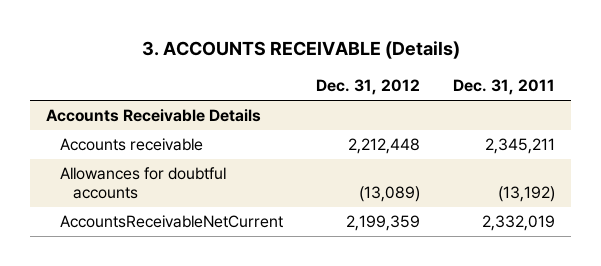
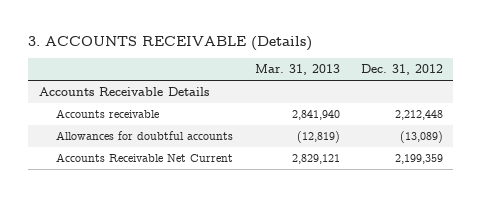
[452,79,555,96] Dec. 31, 2011 -> none
none -> [254,64,340,76] Mar. 31, 2013
[59,215,283,229] AccountsReceivableNetCurrent -> [56,153,234,163] Accounts Receivable Net Current

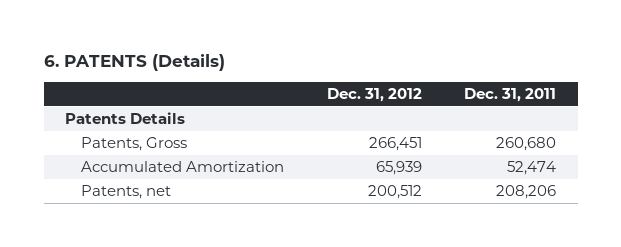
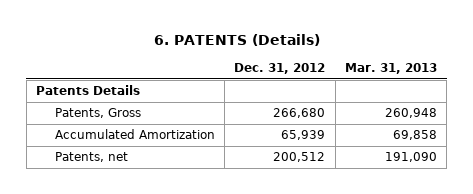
[464,87,557,102] Dec. 31, 2011 -> none
none -> [345,63,438,75] Mar. 31, 2013
[368,137,422,152] 266,451 -> [273,108,326,119] 266,680

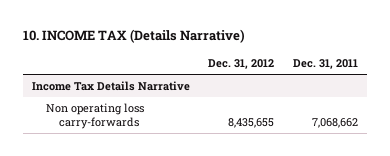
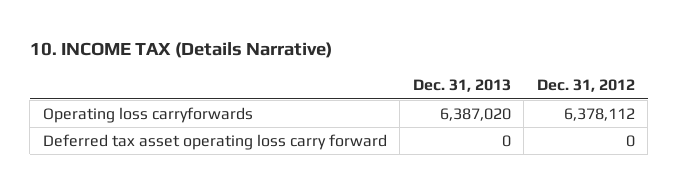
[292,58,358,69] Dec. 31, 2011 -> none
none -> [412,79,511,93] Dec. 31, 2013
[32,81,191,92] Income Tax Details Narrative -> none
[45,103,144,129] Non operating loss carry-forwards -> [42,106,253,123] Operating loss carryforwards
[228,117,275,128] 8,435,655 -> [563,107,635,121] 6,378,112
none -> [42,133,387,150] Deferred tax asset operating loss carry forward

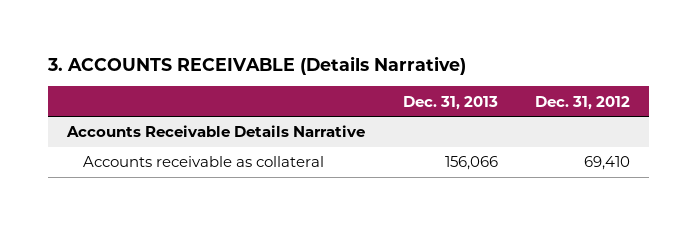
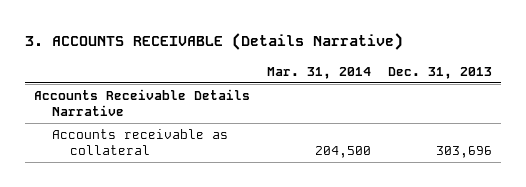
[535,95,631,110] Dec. 31, 2012 -> none
none -> [267,66,372,79] Mar. 31, 2014
[444,156,498,171] 156,066 -> [436,145,493,158] 303,696

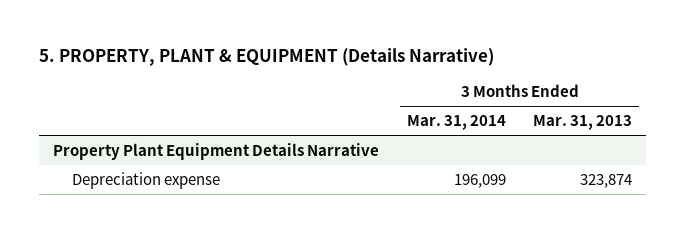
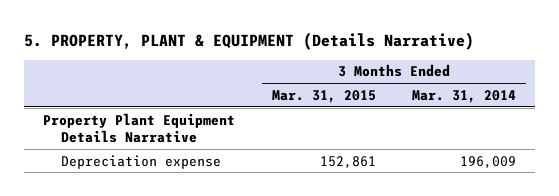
[533,115,633,131] Mar. 31, 2013 -> none
none -> [271,89,376,103] Mar. 31, 2015
[453,173,506,188] 196,099 -> [460,155,517,169] 196,009

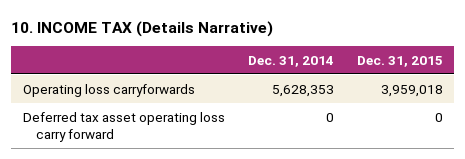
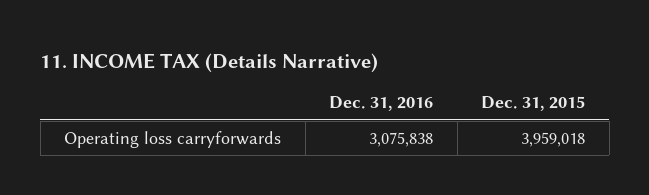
[11,20,274,37] 10. INCOME TAX (Details Narrative) -> [40,52,379,73] 11. INCOME TAX (Details Narrative)
[247,55,334,67] Dec. 31, 2014 -> none
none -> [329,96,434,112] Dec. 31, 2016
[22,111,225,142] Deferred tax asset operating loss carry forward -> none

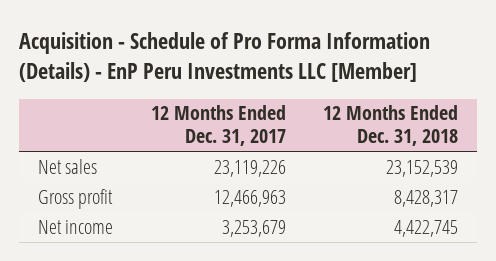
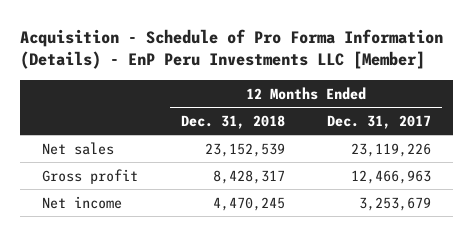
[393,219,458,237] 4,422,745 -> [212,196,285,211] 4,470,245

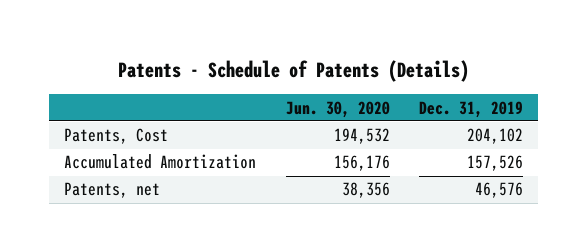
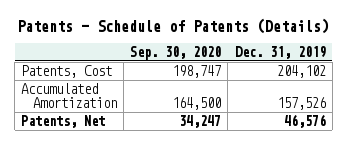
[285,100,390,118] Jun. 30, 2020 -> none
none -> [130,45,222,60] Sep. 30, 2020
[64,182,161,199] Patents, net -> [21,115,106,129] Patents, Net

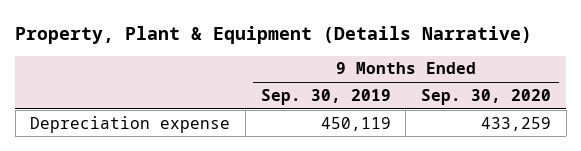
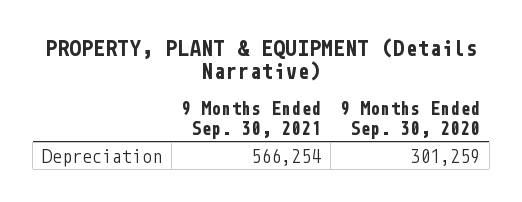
[15,25,533,44] Property, Plant & Equipment (Details Narrative) -> [44,38,477,82] PROPERTY, PLANT & EQUIPMENT (Details Narrative)
[260,88,391,105] Sep. 30, 2019 -> none
none -> [180,101,321,139] 9 Months Ended Sep. 30, 2021
[30,115,231,133] Depreciation expense -> [42,148,163,167] Depreciation
[481,116,552,131] 433,259 -> [409,148,480,166] 301,259

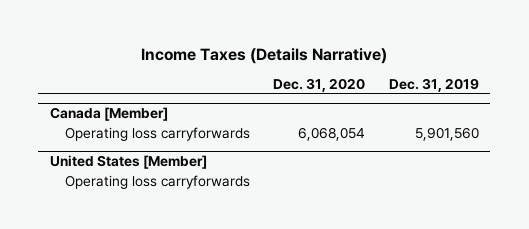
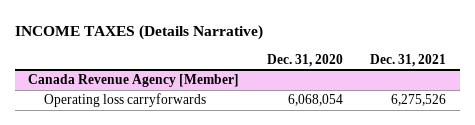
[141,47,388,64] Income Taxes (Details Narrative) -> [14,24,263,40] INCOME TAXES (Details Narrative)
[388,77,479,92] Dec. 31, 2019 -> none
none -> [370,53,447,67] Dec. 31, 2021
[49,107,168,122] Canada [Member] -> [28,74,240,88] Canada Revenue Agency [Member]
[49,155,207,170] United States [Member] -> none
[65,175,251,190] Operating loss carryforwards -> none

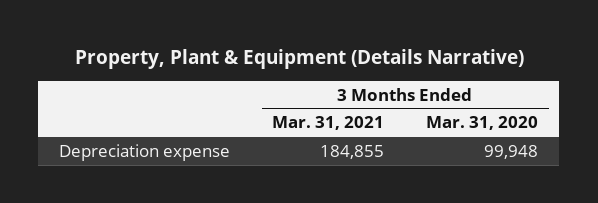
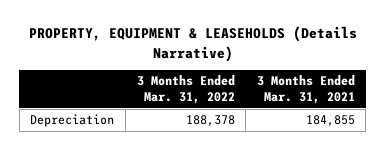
[74,49,524,70] Property, Plant & Equipment (Details Narrative) -> [28,26,357,62] PROPERTY, EQUIPMENT & LEASEHOLDS (Details Narrative)
[426,116,539,131] Mar. 31, 2020 -> none
none -> [136,75,235,105] 3 Months Ended Mar. 31, 2022
[59,143,231,161] Depreciation expense -> [30,114,115,128] Depreciation

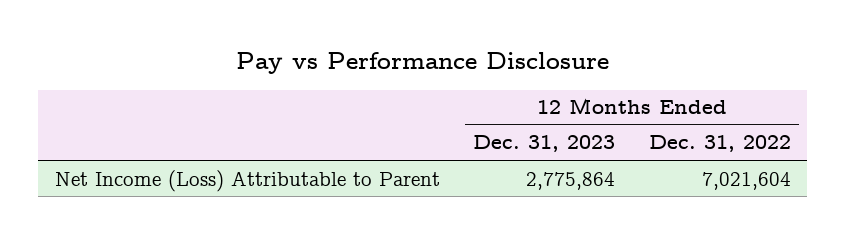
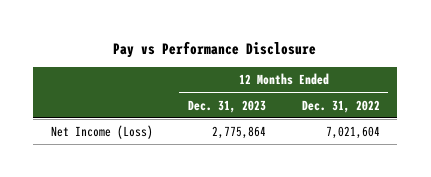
[54,169,440,192] Net Income (Loss) Attributable to Parent -> [51,125,154,140] Net Income (Loss)

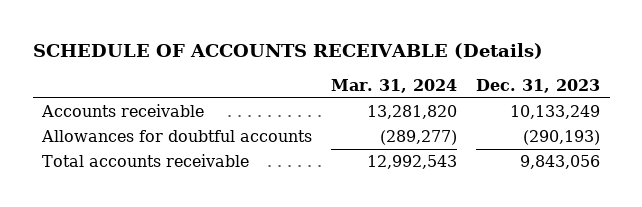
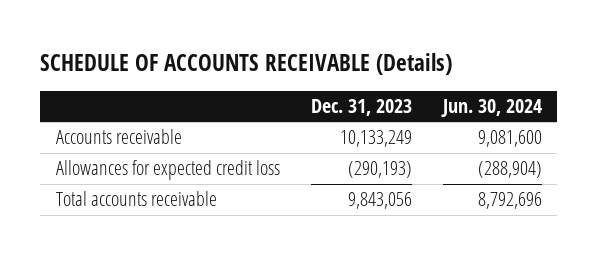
[331,78,458,93] Mar. 31, 2024 -> none
none -> [440,98,542,117] Jun. 30, 2024
[41,130,313,143] Allowances for doubtful accounts -> [55,160,280,181] Allowances for expected credit loss

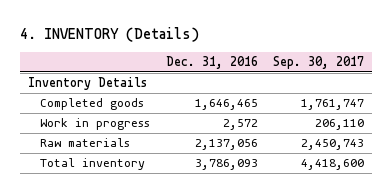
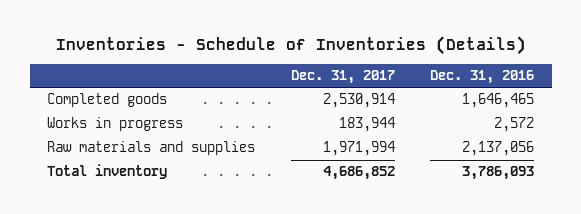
[19,27,199,43] 4. INVENTORY (Details) -> [55,36,526,56] Inventories - Schedule of Inventories (Details)
[273,56,365,70] Sep. 30, 2017 -> none
none -> [290,70,395,85] Dec. 31, 2017
[27,77,147,91] Inventory Details -> none
[39,118,150,131] Work in progress -> [47,117,184,132] Works in progress
[39,138,130,148] Raw materials -> [47,141,256,156] Raw materials and supplies

